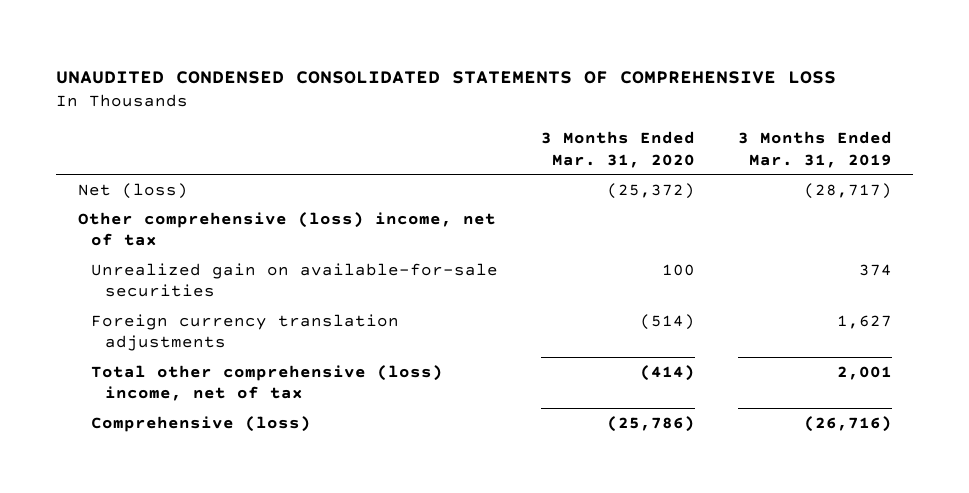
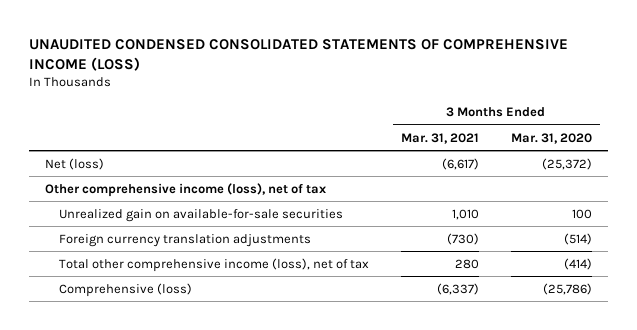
[56,70,837,84] UNAUDITED CONDENSED CONSOLIDATED STATEMENTS OF COMPREHENSIVE LOSS -> [29,39,569,72] UNAUDITED CONDENSED CONSOLIDATED STATEMENTS OF COMPREHENSIVE INCOME (LOSS)
[737,131,892,168] 3 Months Ended Mar. 31, 2019 -> none
none -> [400,132,479,144] Mar. 31, 2021
[77,211,496,247] Other comprehensive (loss) income, net of tax -> [45,182,327,197] Other comprehensive income (loss), net of tax
[91,364,444,402] Total other comprehensive (loss) income, net of tax -> [59,257,370,272] Total other comprehensive income (loss), net of tax

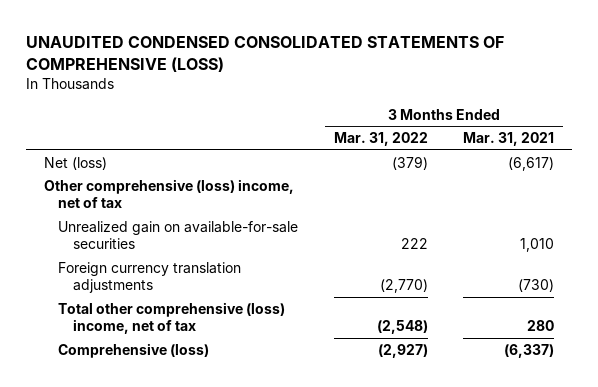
[29,39,569,72] UNAUDITED CONDENSED CONSOLIDATED STATEMENTS OF COMPREHENSIVE INCOME (LOSS) -> [26,35,505,72] UNAUDITED CONDENSED CONSOLIDATED STATEMENTS OF COMPREHENSIVE (LOSS)
[510,132,592,144] Mar. 31, 2020 -> none
none -> [333,132,428,147] Mar. 31, 2022
[45,182,327,197] Other comprehensive income (loss), net of tax -> [43,178,294,209] Other comprehensive (loss) income, net of tax
[59,257,370,272] Total other comprehensive income (loss), net of tax -> [58,301,286,335] Total other comprehensive (loss) income, net of tax

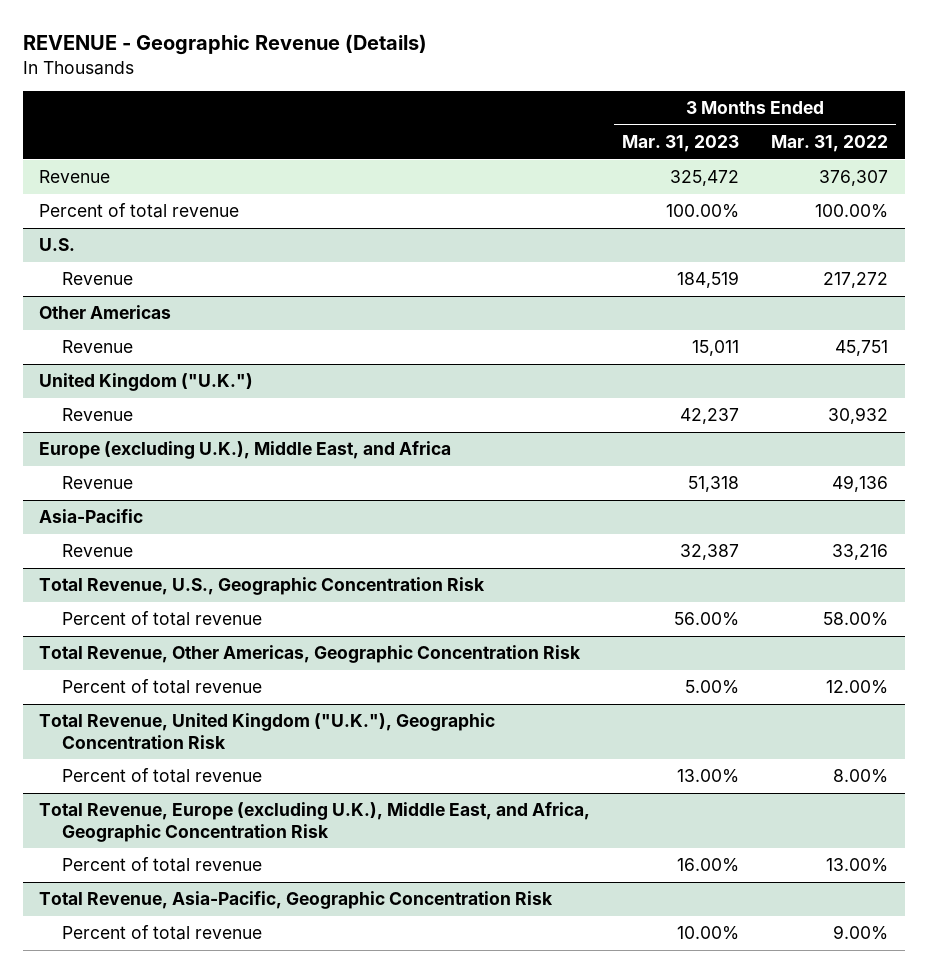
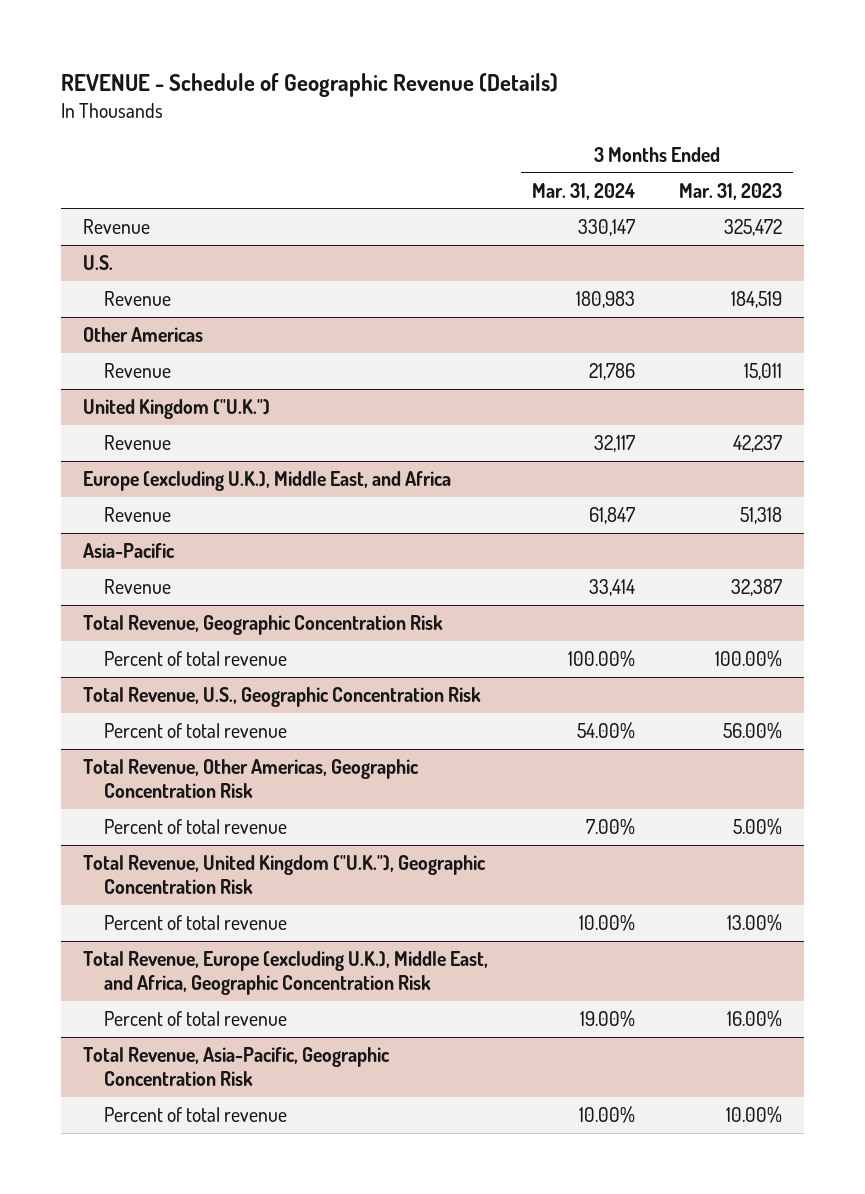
[22,33,427,55] REVENUE - Geographic Revenue (Details) -> [60,73,558,98] REVENUE - Schedule of Geographic Revenue (Details)
[771,135,889,153] Mar. 31, 2022 -> none
none -> [531,182,635,200] Mar. 31, 2024
[38,203,239,219] Percent of total revenue -> none
none -> [82,614,443,635] Total Revenue, Geographic Concentration Risk
none -> [104,650,288,666] Percent of total revenue

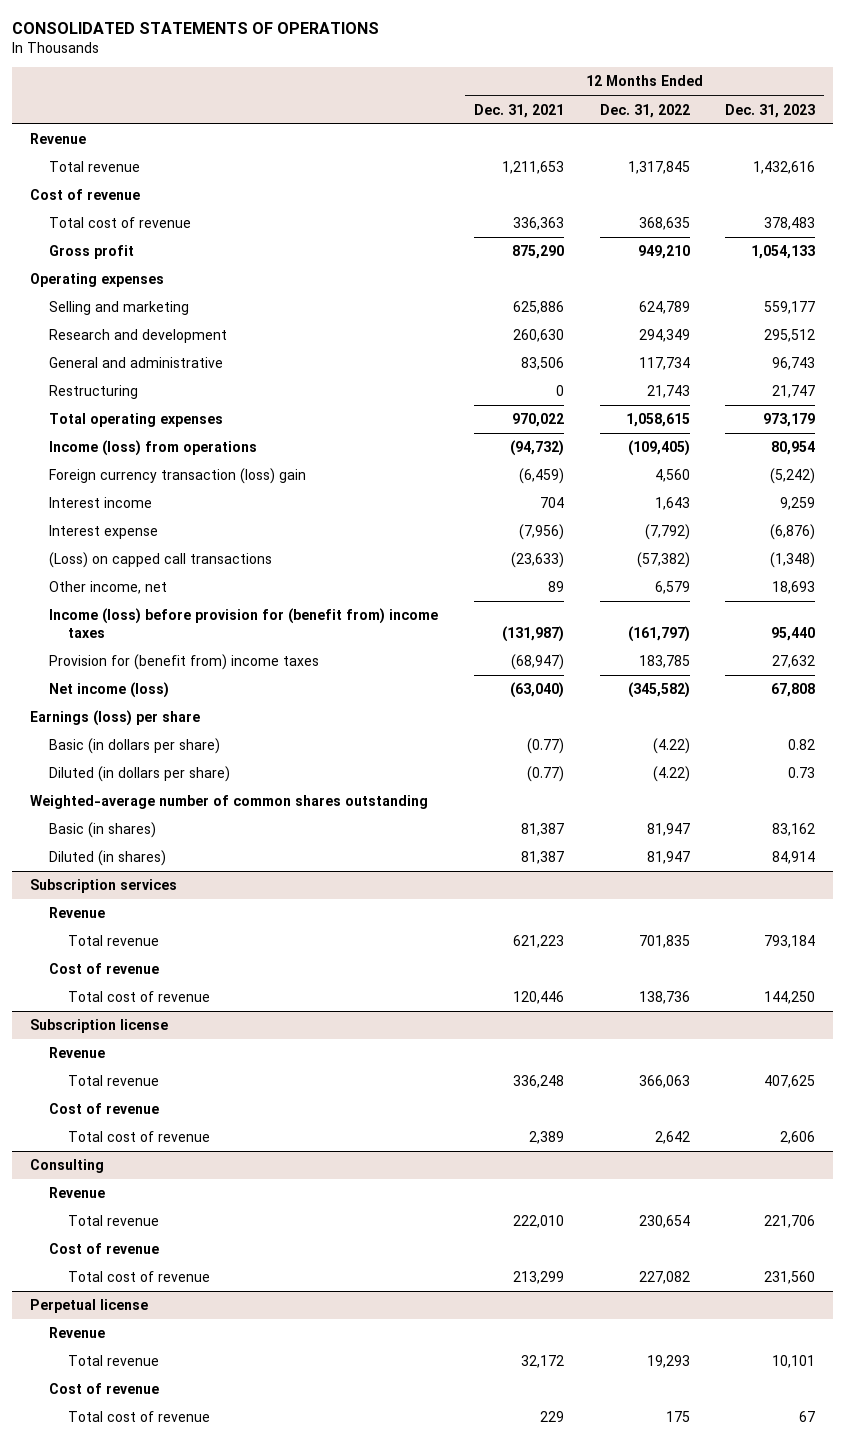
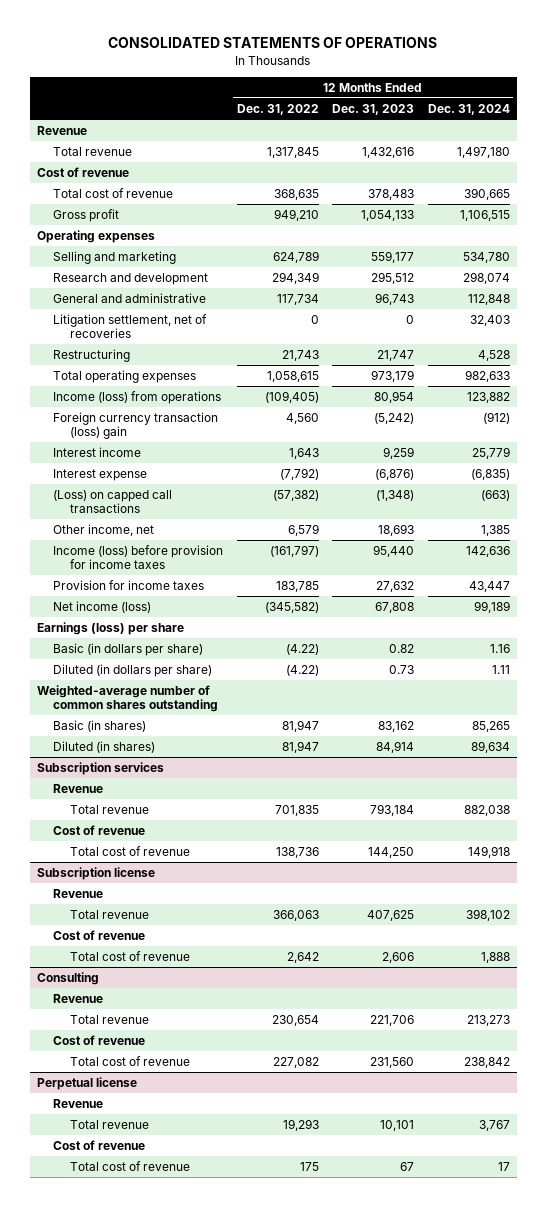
[473,103,564,118] Dec. 31, 2021 -> none
none -> [427,103,510,115] Dec. 31, 2024
none -> [53,313,208,339] Litigation settlement, net of recoveries
[49,608,439,639] Income (loss) before provision for (benefit from) income taxes -> [53,544,224,570] Income (loss) before provision for income taxes
[49,654,320,671] Provision for (benefit from) income taxes -> [53,579,205,590] Provision for income taxes

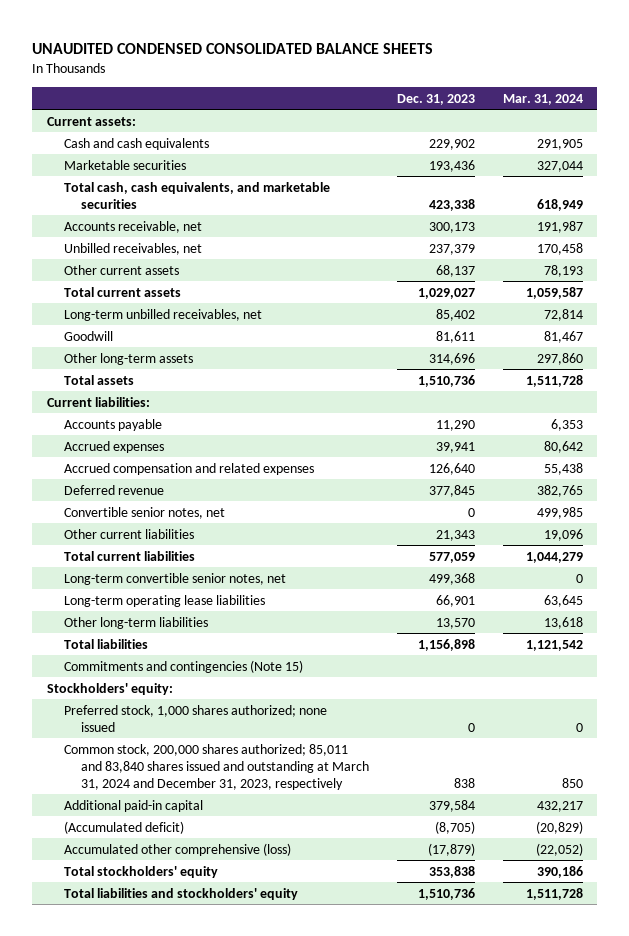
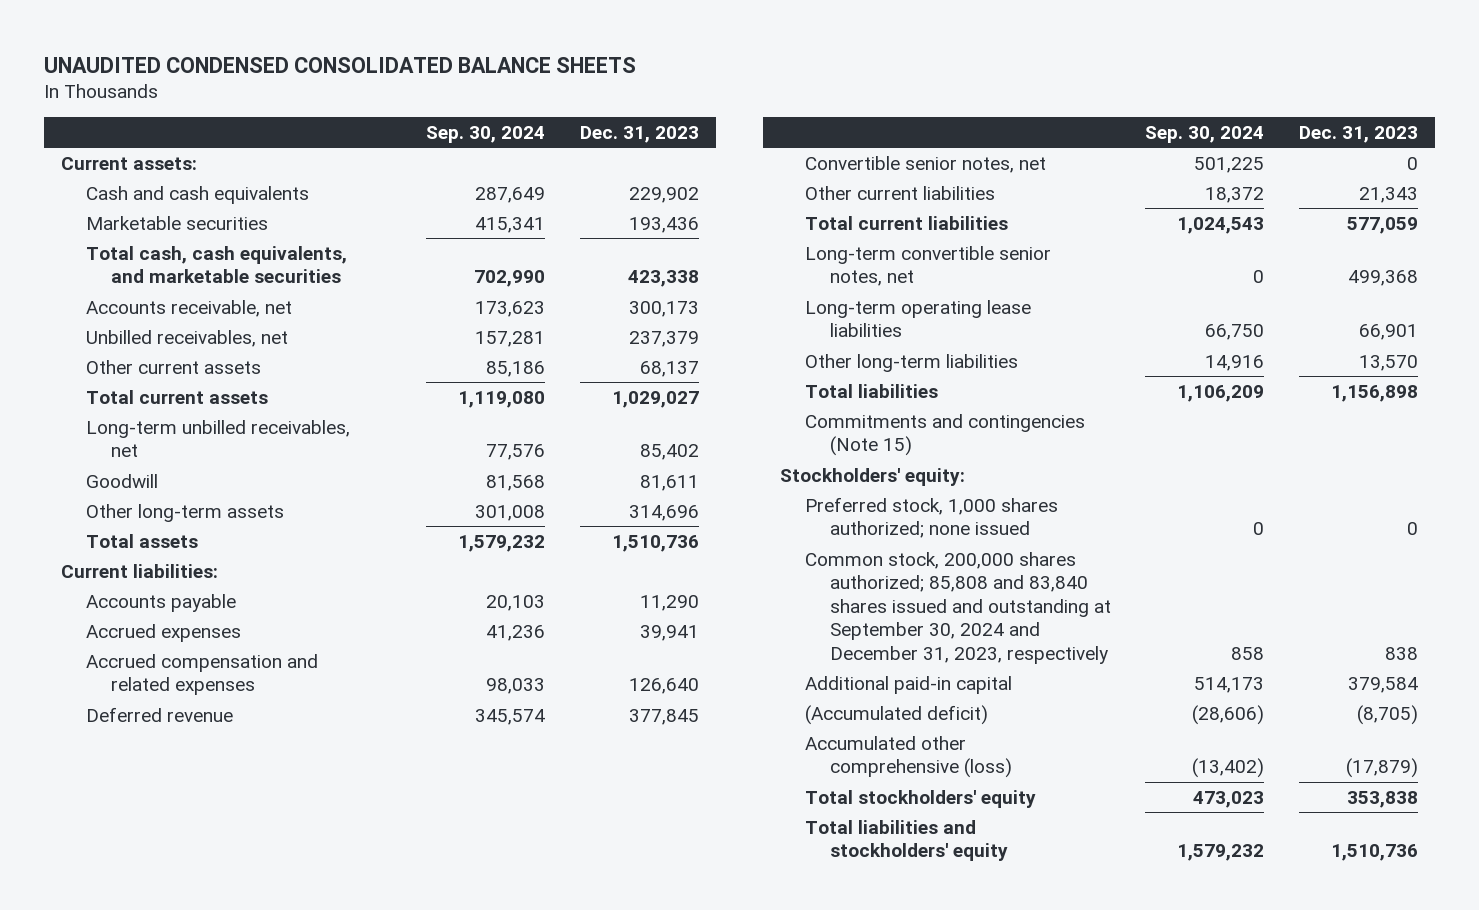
[502,93,583,105] Mar. 31, 2024 -> none
none -> [426,125,546,143] Sep. 30, 2024
[63,743,369,790] Common stock, 200,000 shares authorized; 85,011 and 83,840 shares issued and outstanding at March 31, 2024 and December 31, 2023, respectively -> [804,551,1111,664] Common stock, 200,000 shares authorized; 85,808 and 83,840 shares issued and outstanding at September 30, 2024 and December 31, 2023, respectively

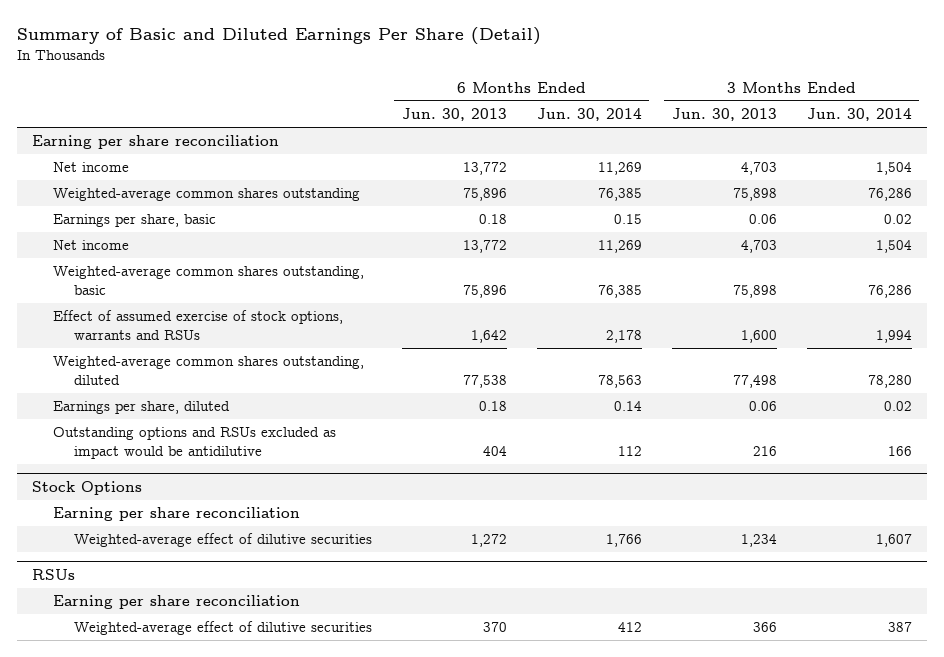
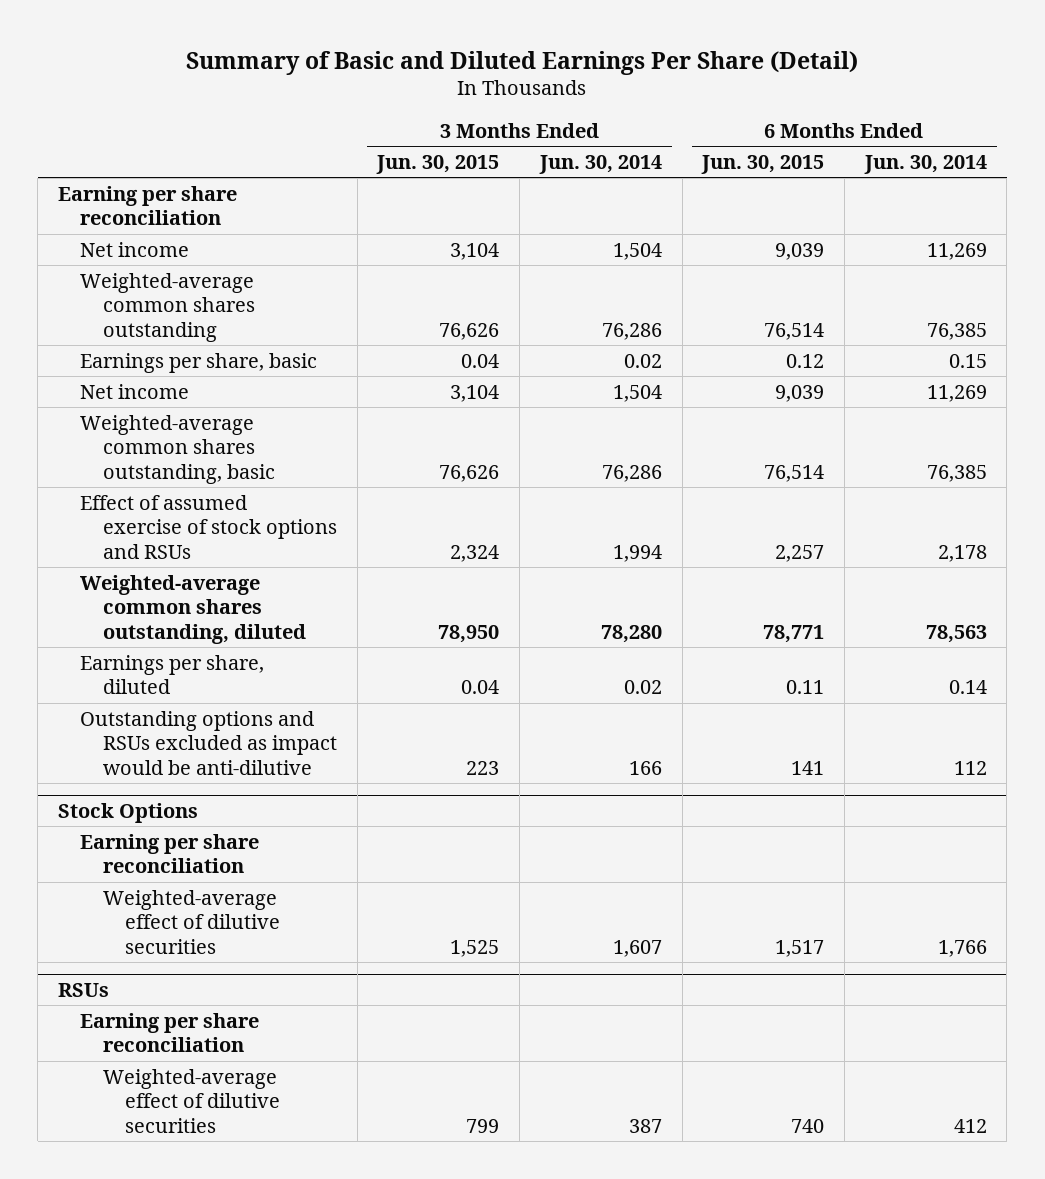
[401,108,507,122] Jun. 30, 2013 -> none
[671,108,777,122] Jun. 30, 2013 -> none
none -> [376,154,500,174] Jun. 30, 2015
none -> [701,154,825,174] Jun. 30, 2015
[53,310,344,341] Effect of assumed exercise of stock options, warrants and RSUs -> [80,494,337,560] Effect of assumed exercise of stock options and RSUs
[53,427,337,460] Outstanding options and RSUs excluded as impact would be antidilutive -> [80,710,337,776] Outstanding options and RSUs excluded as impact would be anti-dilutive

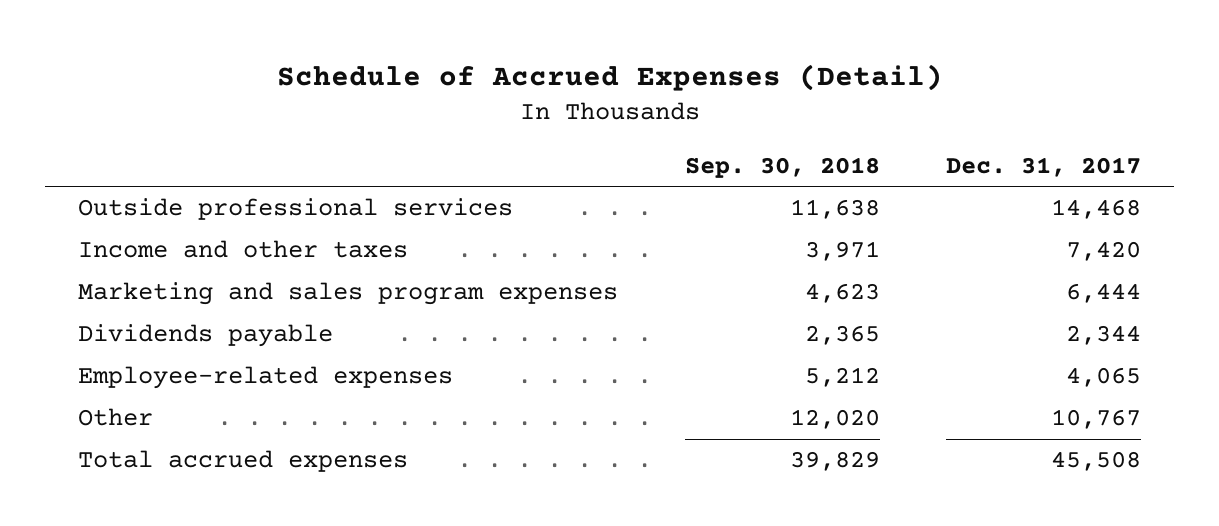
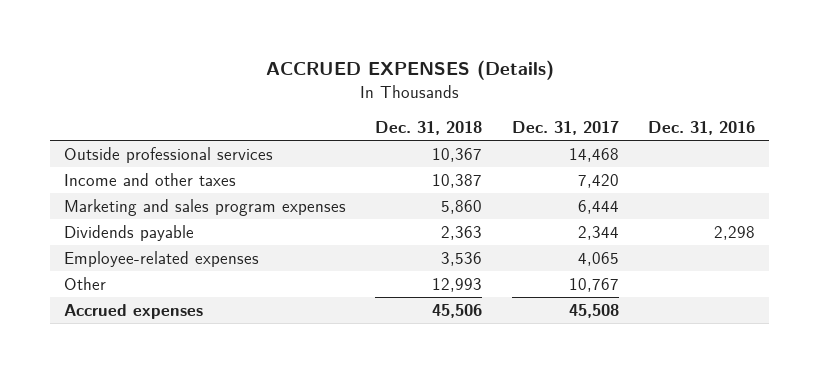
[276,63,943,91] Schedule of Accrued Expenses (Detail) -> [265,60,554,81] ACCRUED EXPENSES (Details)
[684,156,880,178] Sep. 30, 2018 -> none
none -> [375,120,483,135] Dec. 31, 2018
none -> [647,120,755,135] Dec. 31, 2016
[78,450,409,473] Total accrued expenses -> [64,303,204,319] Accrued expenses

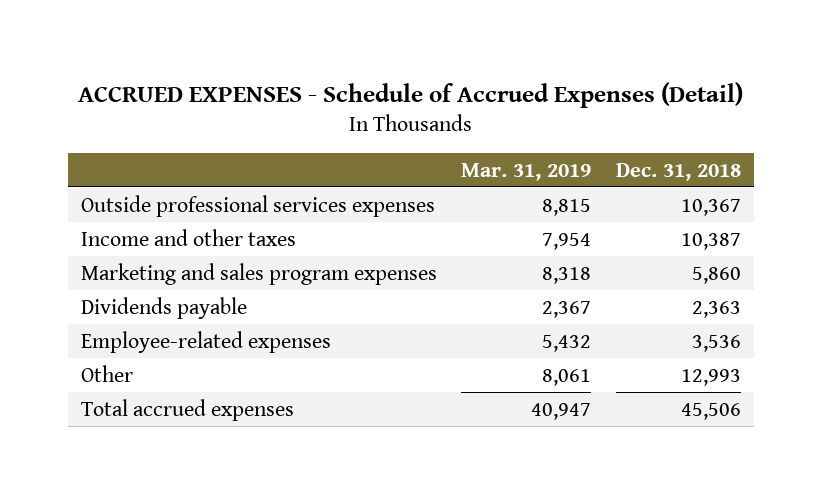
[265,60,554,81] ACCRUED EXPENSES (Details) -> [77,81,743,108] ACCRUED EXPENSES - Schedule of Accrued Expenses (Detail)
[511,120,619,135] Dec. 31, 2017 -> none
[647,120,755,135] Dec. 31, 2016 -> none
none -> [461,162,592,181] Mar. 31, 2019
[64,146,274,163] Outside professional services -> [80,194,435,217] Outside professional services expenses
[64,303,204,319] Accrued expenses -> [80,398,294,421] Total accrued expenses

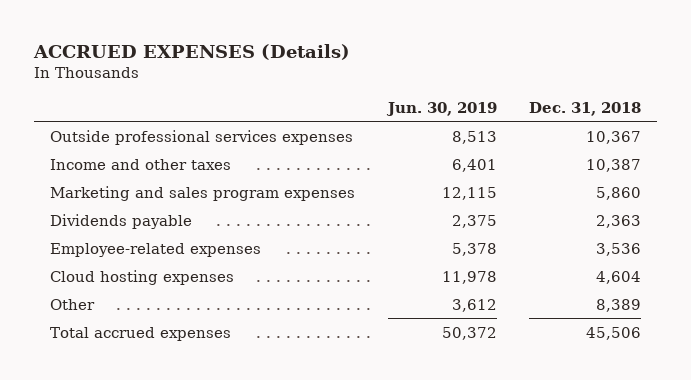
[77,81,743,108] ACCRUED EXPENSES - Schedule of Accrued Expenses (Detail) -> [33,43,351,60] ACCRUED EXPENSES (Details)
[461,162,592,181] Mar. 31, 2019 -> none
none -> [385,101,497,116] Jun. 30, 2019
none -> [50,269,235,285] Cloud hosting expenses
[681,368,742,386] 12,993 -> [595,298,641,312] 8,389

